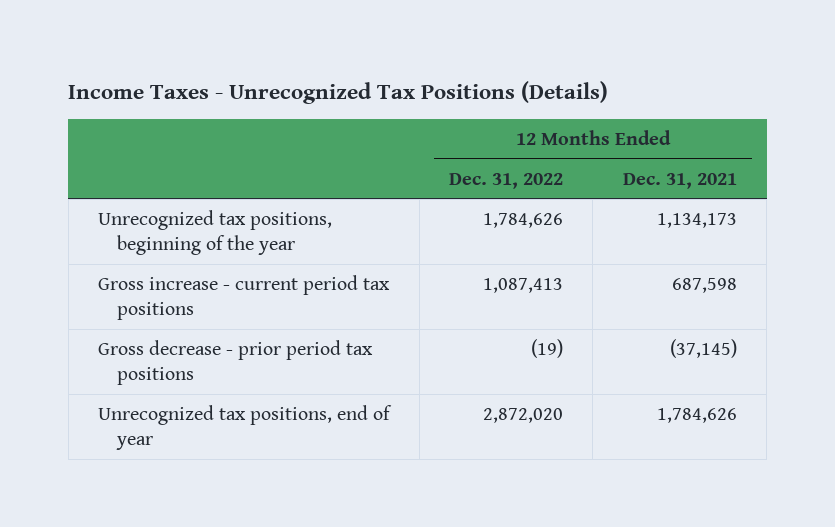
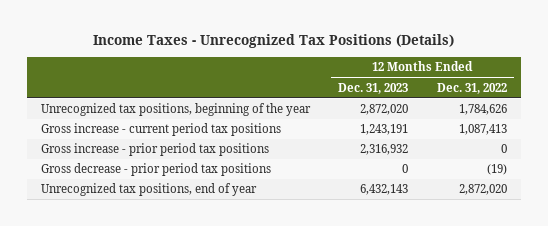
[622,172,737,189] Dec. 31, 2021 -> none
none -> [338,82,409,94] Dec. 31, 2023
none -> [41,143,270,157] Gross increase - prior period tax positions

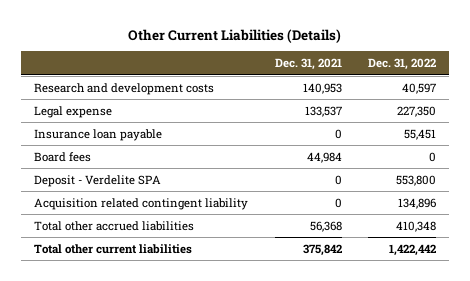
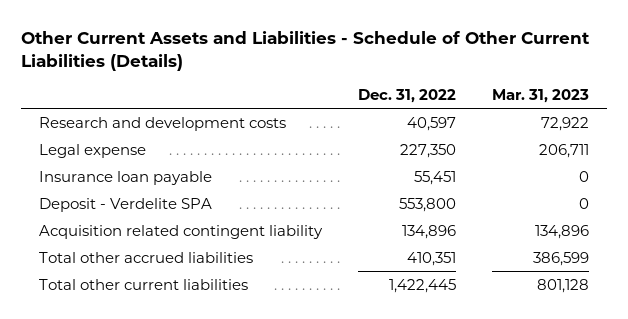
[128,28,342,43] Other Current Liabilities (Details) -> [20,30,590,71] Other Current Assets and Liabilities - Schedule of Other Current Liabilities (Details)
[274,58,342,71] Dec. 31, 2021 -> none
none -> [492,88,590,103] Mar. 31, 2023
[34,151,92,162] Board fees -> none
[395,220,436,232] 410,348 -> [407,251,457,266] 410,351
[388,243,436,256] 1,422,442 -> [389,278,457,293] 1,422,445

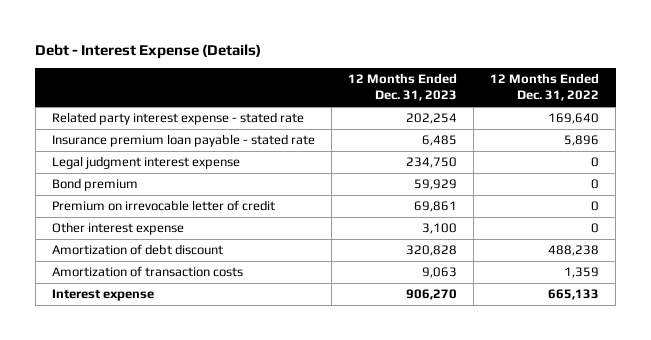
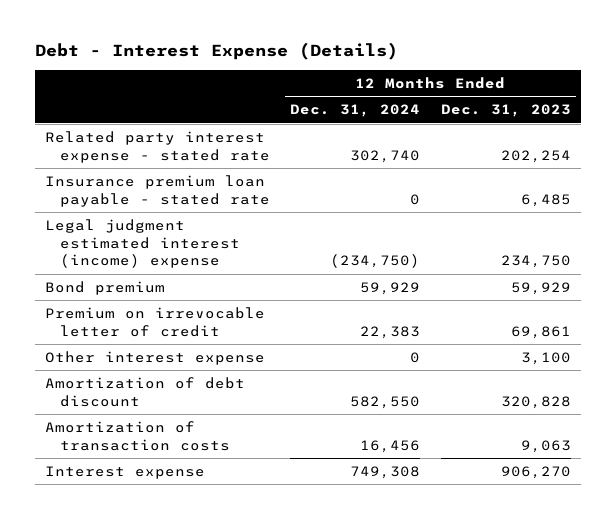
[490,73,600,102] 12 Months Ended Dec. 31, 2022 -> none
none -> [290,104,421,118] Dec. 31, 2024
[51,156,240,170] Legal judgment interest expense -> [45,218,240,269] Legal judgment estimated interest (income) expense

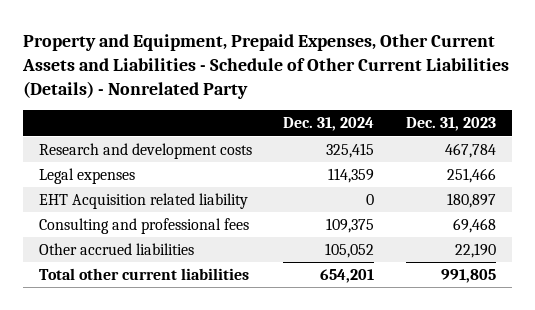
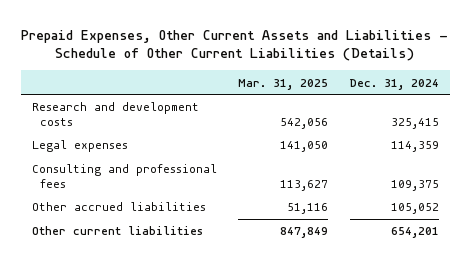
[22,33,510,99] Property and Equipment, Prepaid Expenses, Other Current Assets and Liabilities - Schedule of Other Current Liabilities (Details) - Nonrelated Party -> [21,29,449,62] Prepaid Expenses, Other Current Assets and Liabilities - Schedule of Other Current Liabilities (Details)
[405,117,496,132] Dec. 31, 2023 -> none
none -> [238,78,329,90] Mar. 31, 2025
[38,192,248,209] EHT Acquisition related liability -> none
[38,267,249,280] Total other current liabilities -> [31,226,203,236] Other current liabilities

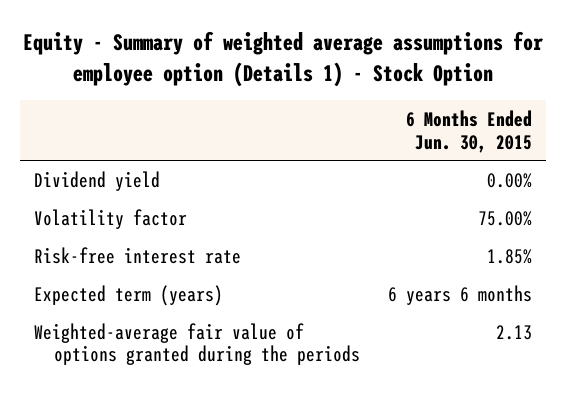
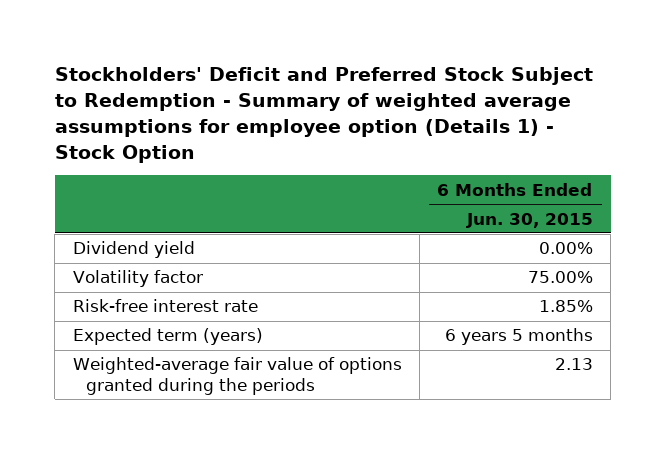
[22,31,543,87] Equity - Summary of weighted average assumptions for employee option (Details 1) - Stock Option -> [54,66,593,163] Stockholders' Deficit and Preferred Stock Subject to Redemption - Summary of weighted average assumptions for employee option (Details 1) - Stock Option
[387,284,532,305] 6 years 6 months -> [444,328,593,346] 6 years 5 months

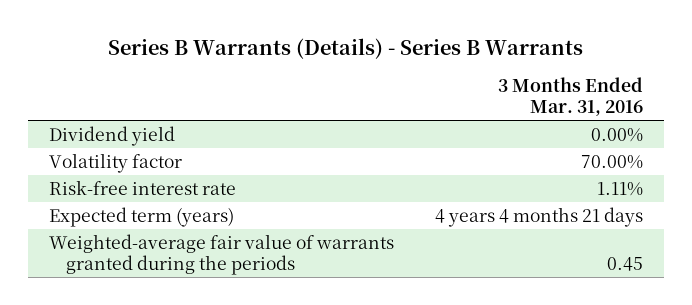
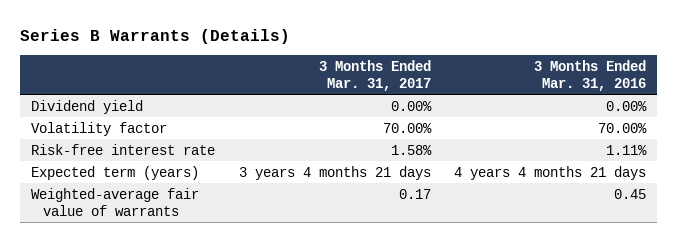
[107,37,583,59] Series B Warrants (Details) - Series B Warrants -> [19,29,290,45] Series B Warrants (Details)
none -> [318,59,431,91] 3 Months Ended Mar. 31, 2017
[48,233,394,275] Weighted-average fair value of warrants granted during the periods -> [31,187,200,216] Weighted-average fair value of warrants

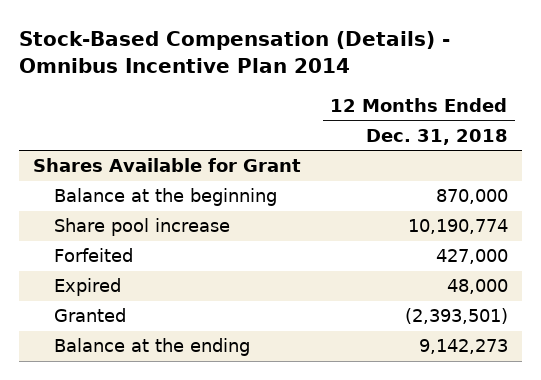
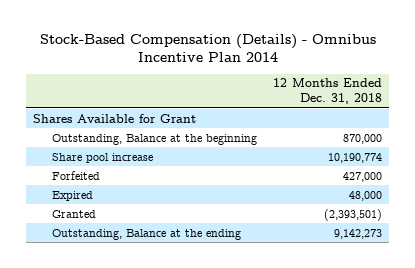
[53,188,277,207] Balance at the beginning -> [52,133,258,145] Outstanding, Balance at the beginning
[53,338,250,357] Balance at the ending -> [52,228,242,240] Outstanding, Balance at the ending

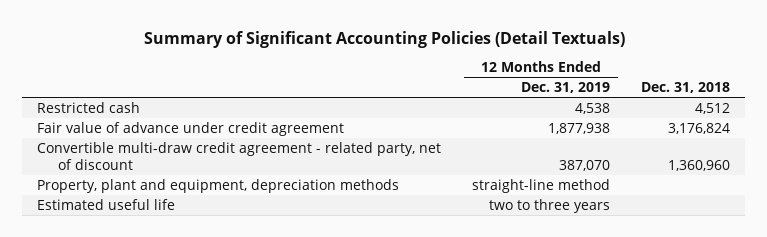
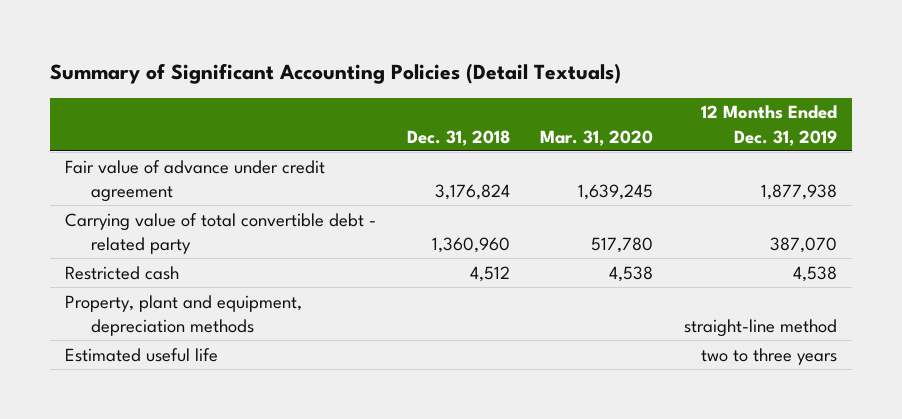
none -> [540,129,654,146] Mar. 31, 2020
[37,141,442,170] Convertible multi-draw credit agreement - related party, net of discount -> [65,212,377,254] Carrying value of total convertible debt - related party
[37,101,141,113] Restricted cash -> [65,265,180,280] Restricted cash

